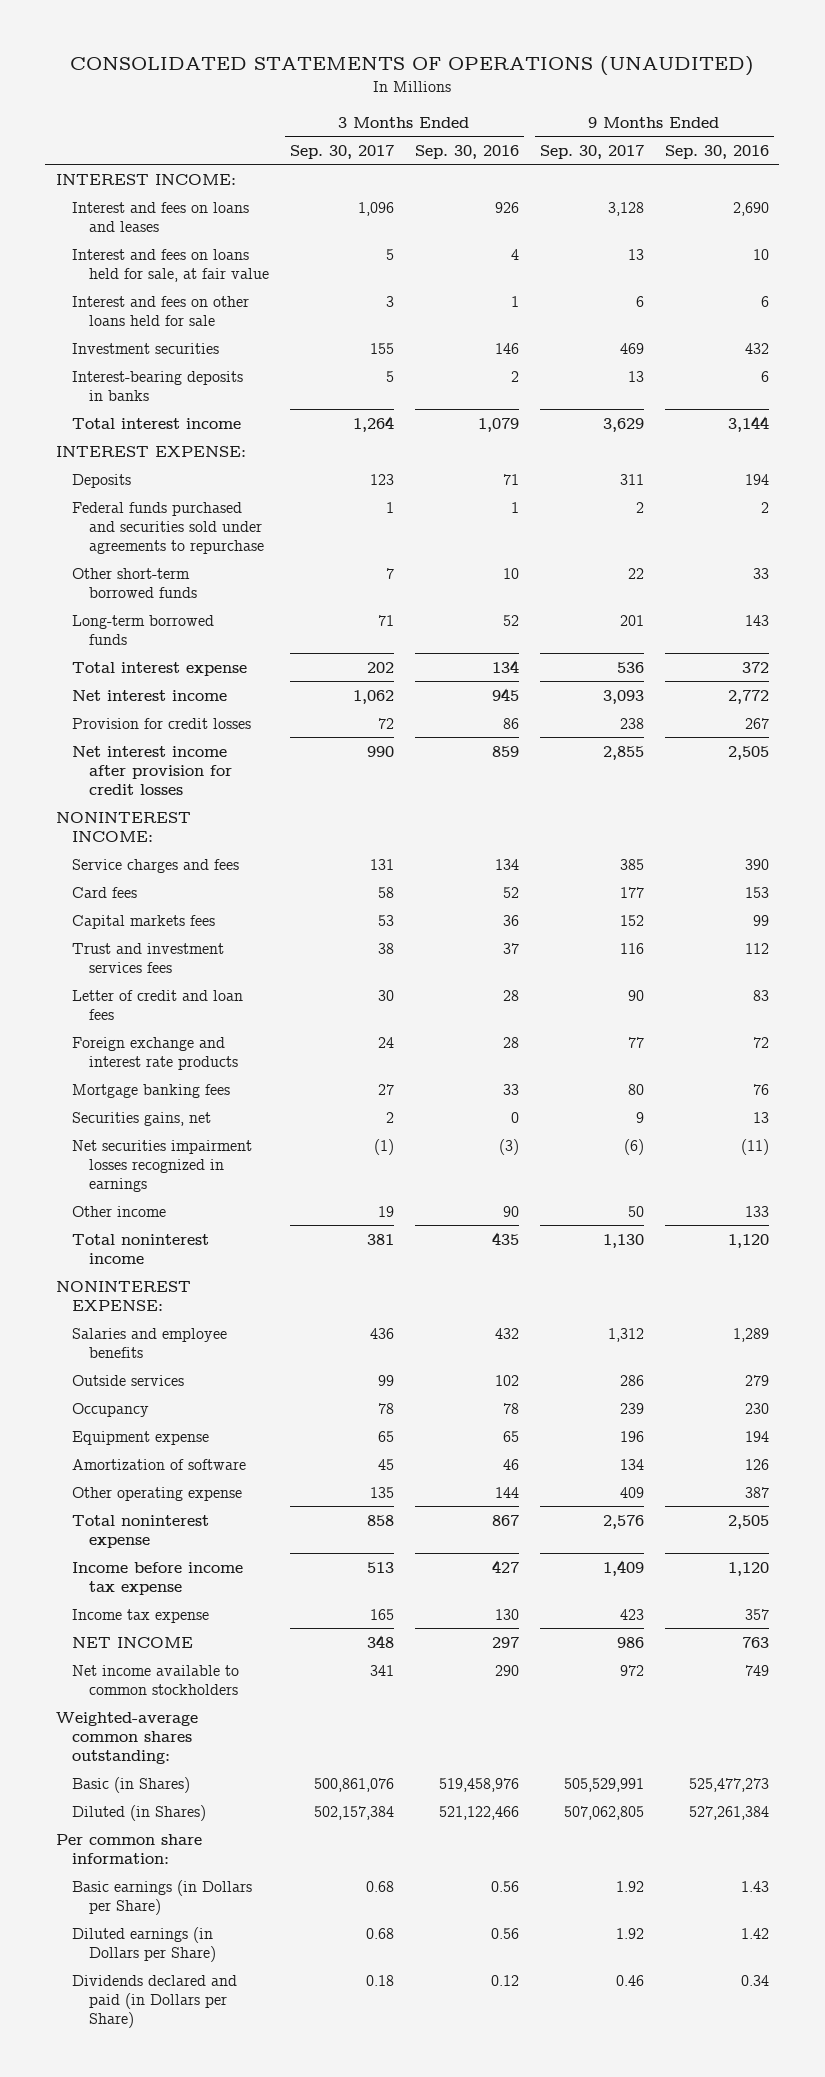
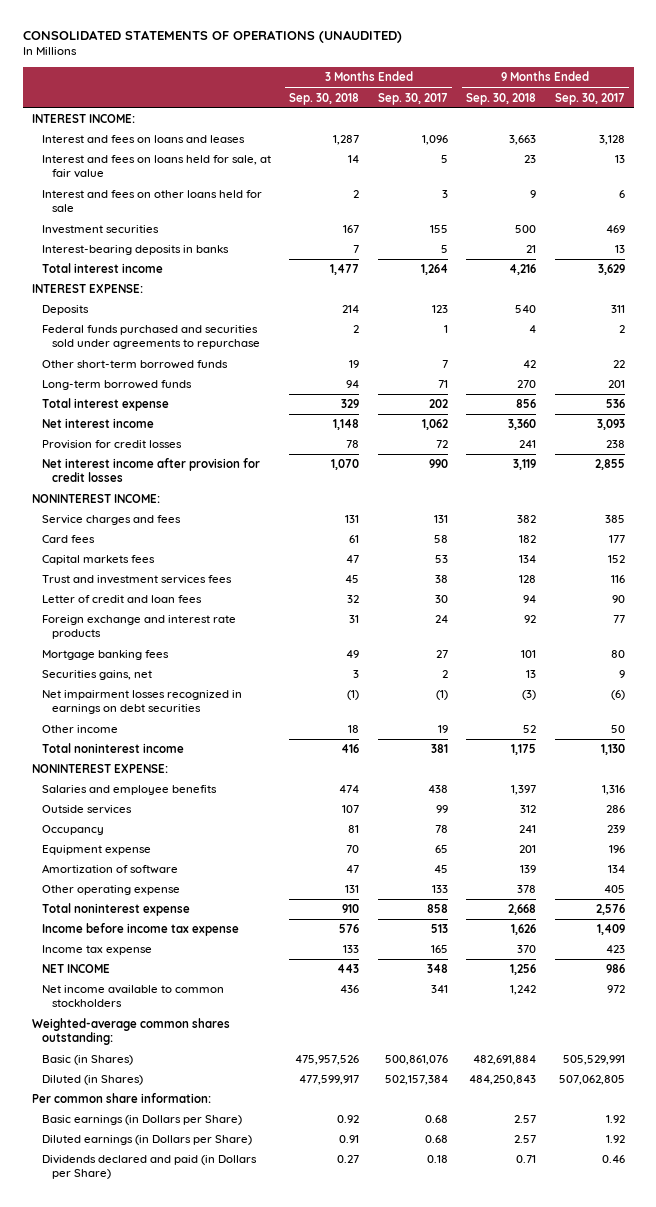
[414,144,519,159] Sep. 30, 2016 -> none
[664,144,769,159] Sep. 30, 2016 -> none
none -> [289,92,360,105] Sep. 30, 2018
none -> [466,92,537,105] Sep. 30, 2018
[72,1139,253,1192] Net securities impairment losses recognized in earnings -> [42,690,243,715] Net impairment losses recognized in earnings on debt securities
[369,1327,394,1339] 436 -> [427,785,448,794] 438
[607,1327,644,1342] 1,312 -> [601,785,625,796] 1,316
[369,1486,394,1498] 135 -> [431,885,448,894] 133
[619,1486,644,1498] 409 -> [603,885,625,894] 405

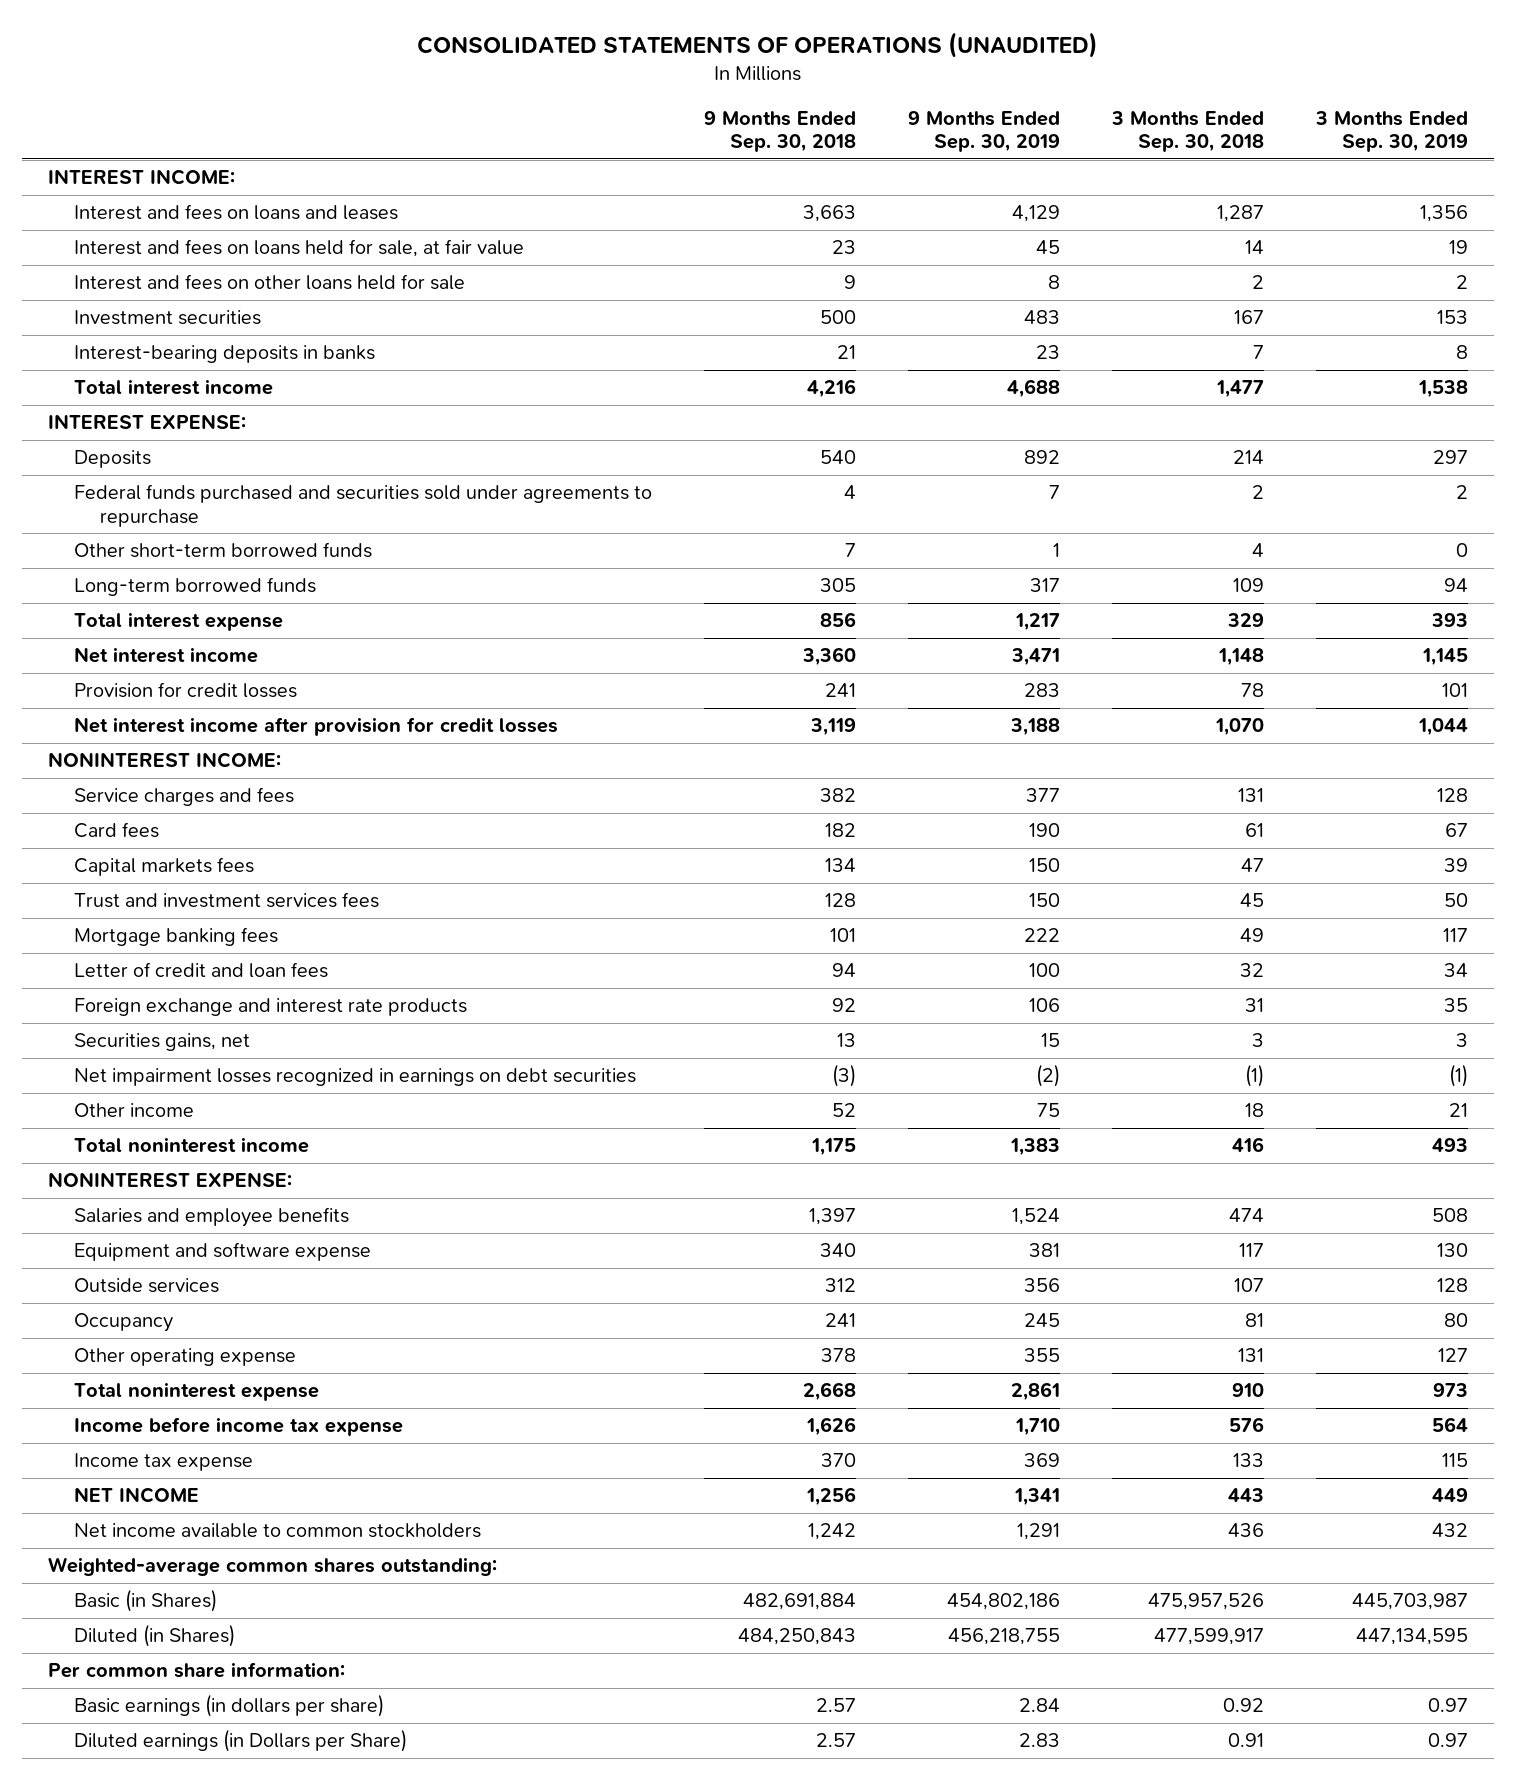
[377,92,448,105] Sep. 30, 2017 -> none
[554,92,625,105] Sep. 30, 2017 -> none
none -> [908,110,1061,152] 9 Months Ended Sep. 30, 2019
none -> [1315,110,1469,152] 3 Months Ended Sep. 30, 2019
[349,360,360,369] 19 -> [1252,543,1265,558] 4
[523,360,537,369] 42 -> [845,543,857,558] 7
[346,380,360,389] 94 -> [1233,578,1265,593] 109
[517,380,537,389] 270 -> [820,578,857,593] 305
[42,650,170,661] Mortgage banking fees -> [74,927,279,947] Mortgage banking fees
none -> [74,1242,372,1262] Equipment and software expense
[42,845,152,856] Equipment expense -> none
[42,864,179,875] Amortization of software -> none
[42,1115,243,1126] Basic earnings (in Dollars per Share) -> [74,1694,385,1718] Basic earnings (in dollars per share)
[42,1155,258,1180] Dividends declared and paid (in Dollars per Share) -> none

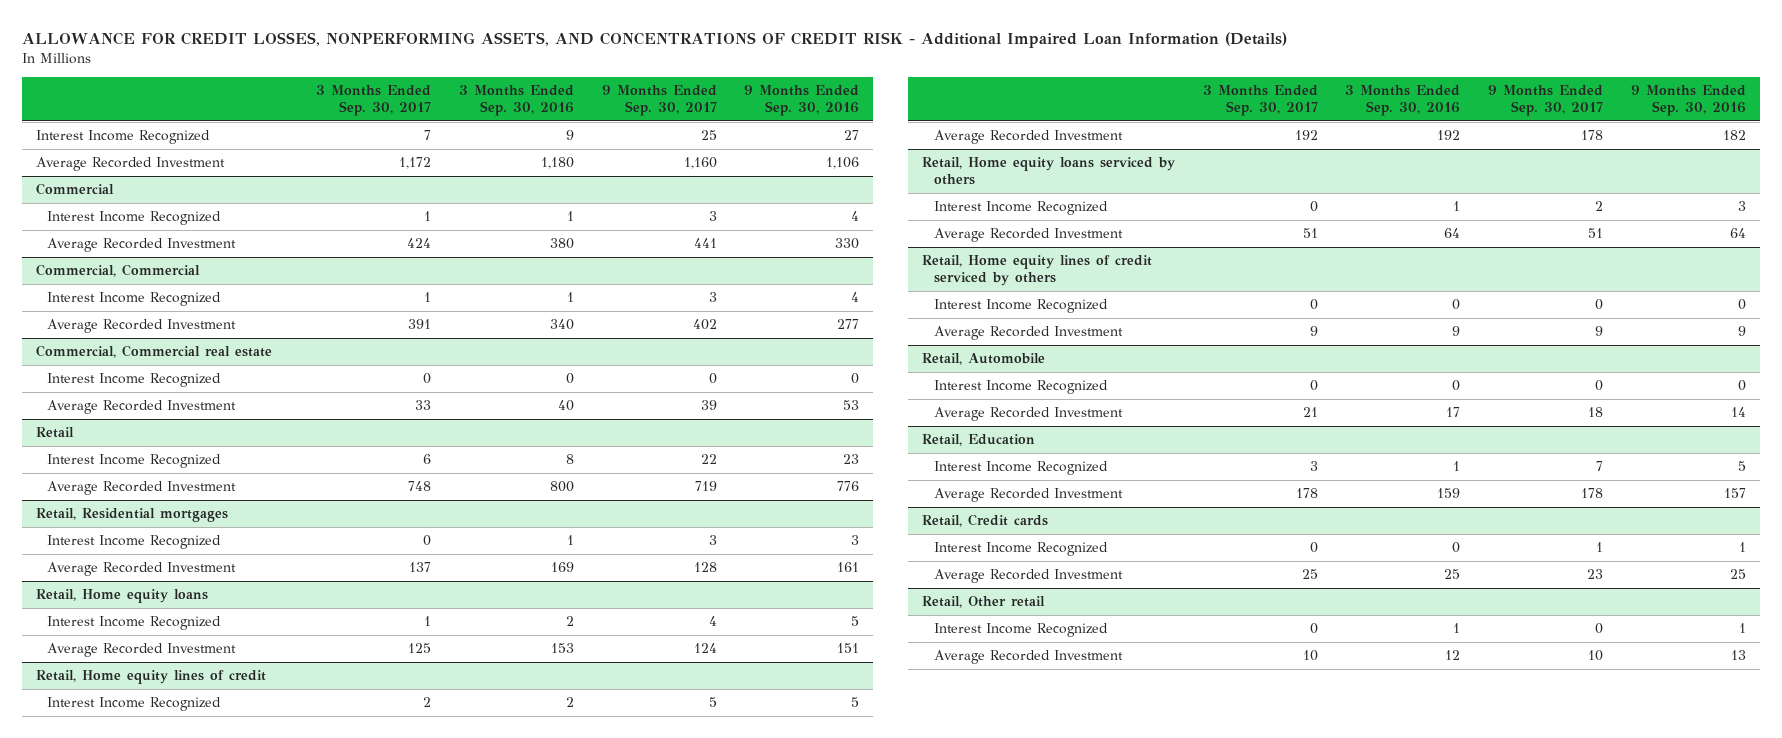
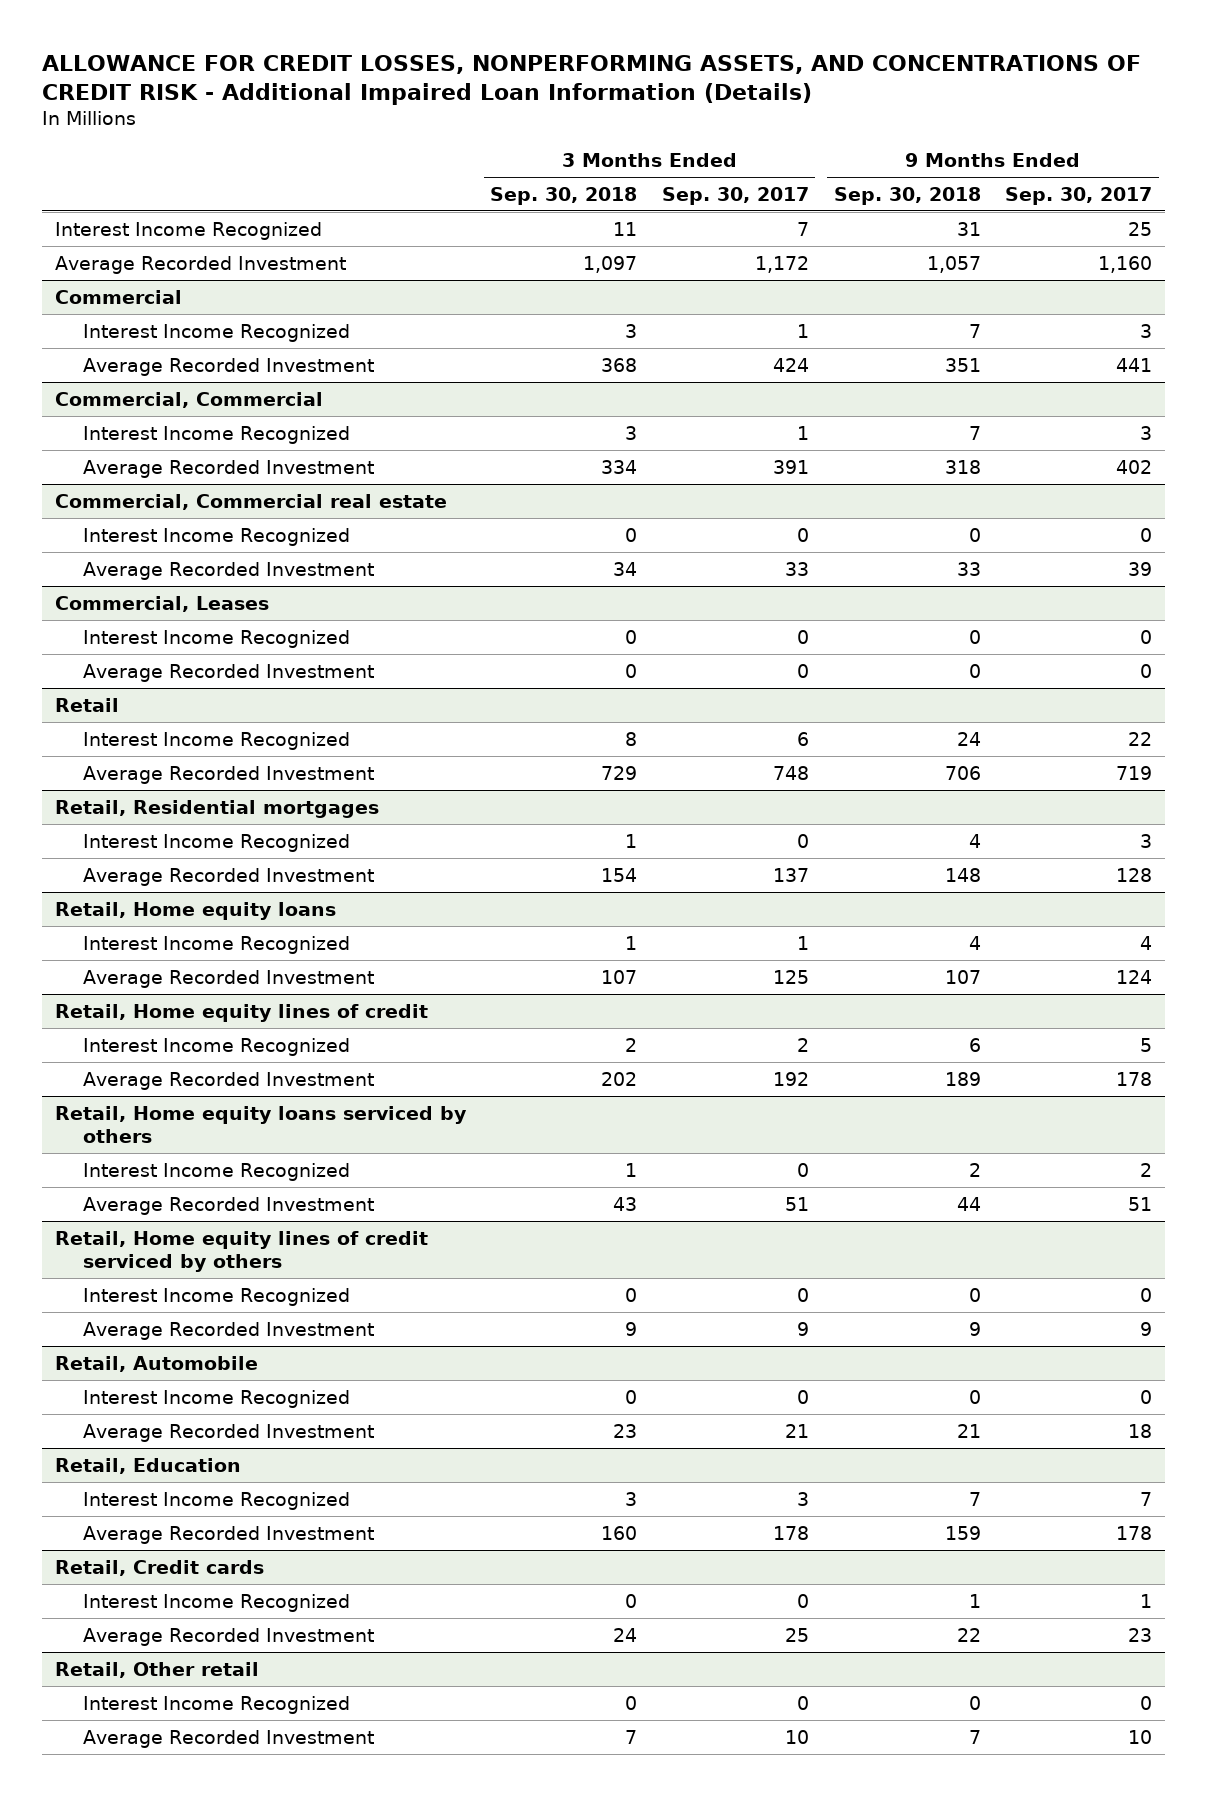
[459,85,575,116] 3 Months Ended Sep. 30, 2016 -> none
[744,85,860,116] 9 Months Ended Sep. 30, 2016 -> none
none -> [490,186,638,205] Sep. 30, 2018
none -> [833,186,981,205] Sep. 30, 2018
none -> [54,595,269,612] Commercial, Leases
none -> [82,629,350,648] Interest Income Recognized
none -> [82,663,374,682] Average Recorded Investment

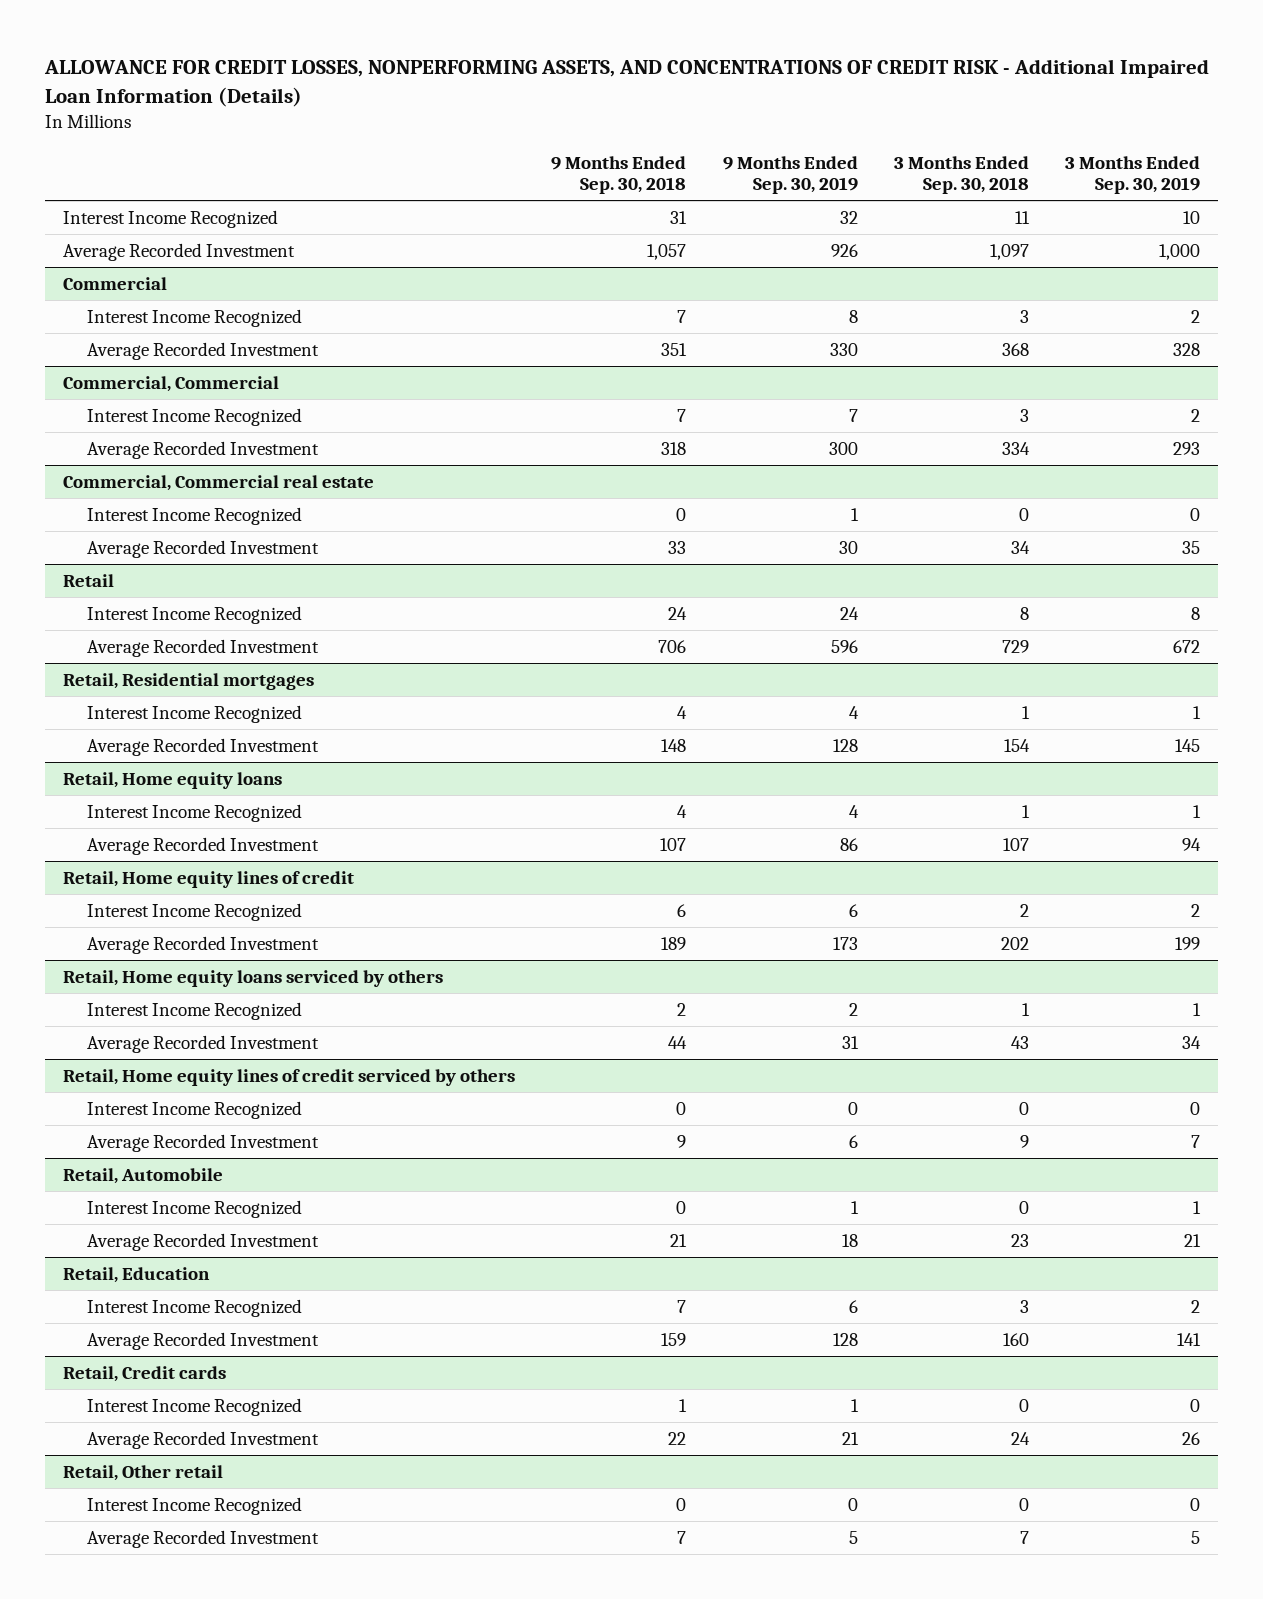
[661,186,809,205] Sep. 30, 2017 -> none
[1005,186,1153,205] Sep. 30, 2017 -> none
none -> [722,155,858,195] 9 Months Ended Sep. 30, 2019
none -> [1064,155,1200,195] 3 Months Ended Sep. 30, 2019
[54,595,269,612] Commercial, Leases -> none
[82,629,350,648] Interest Income Recognized -> none
[82,663,374,682] Average Recorded Investment -> none

